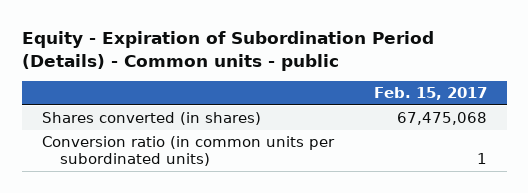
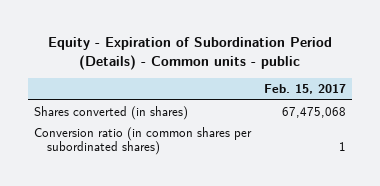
[41,136,335,167] Conversion ratio (in common units per subordinated units) -> [34,126,253,156] Conversion ratio (in common shares per subordinated shares)

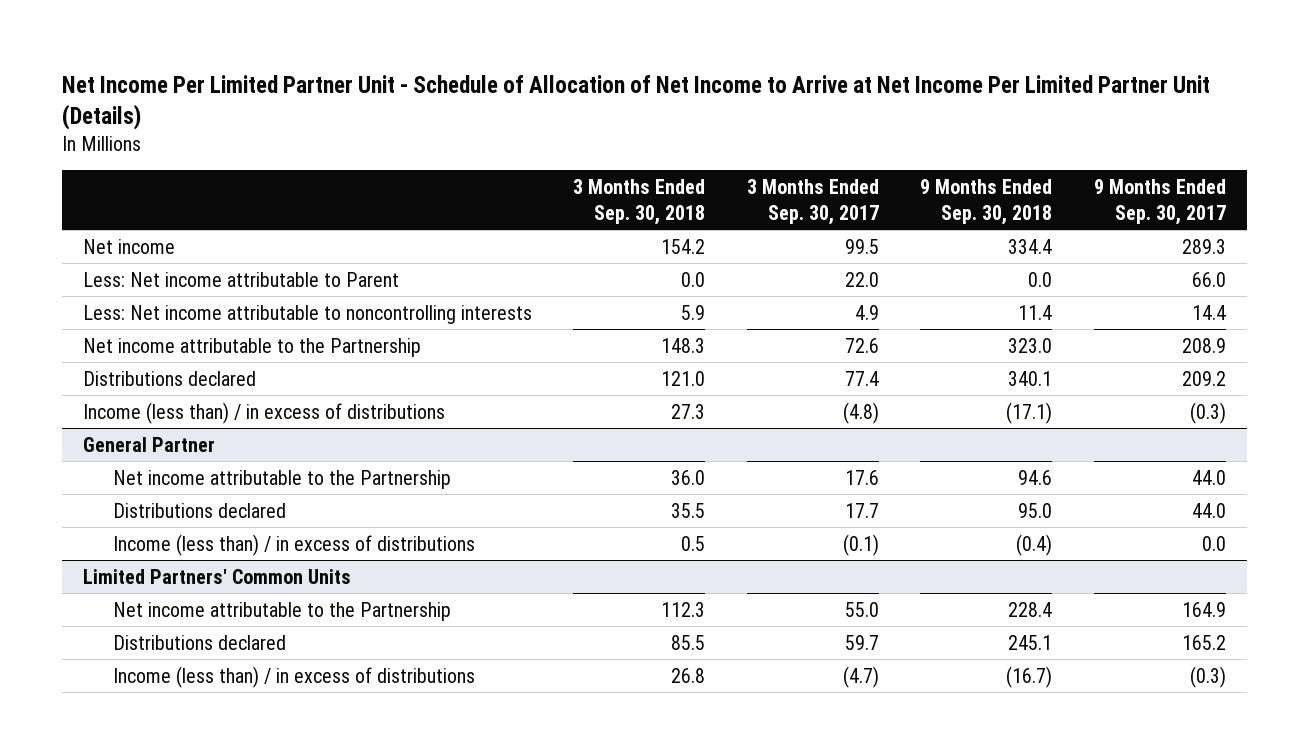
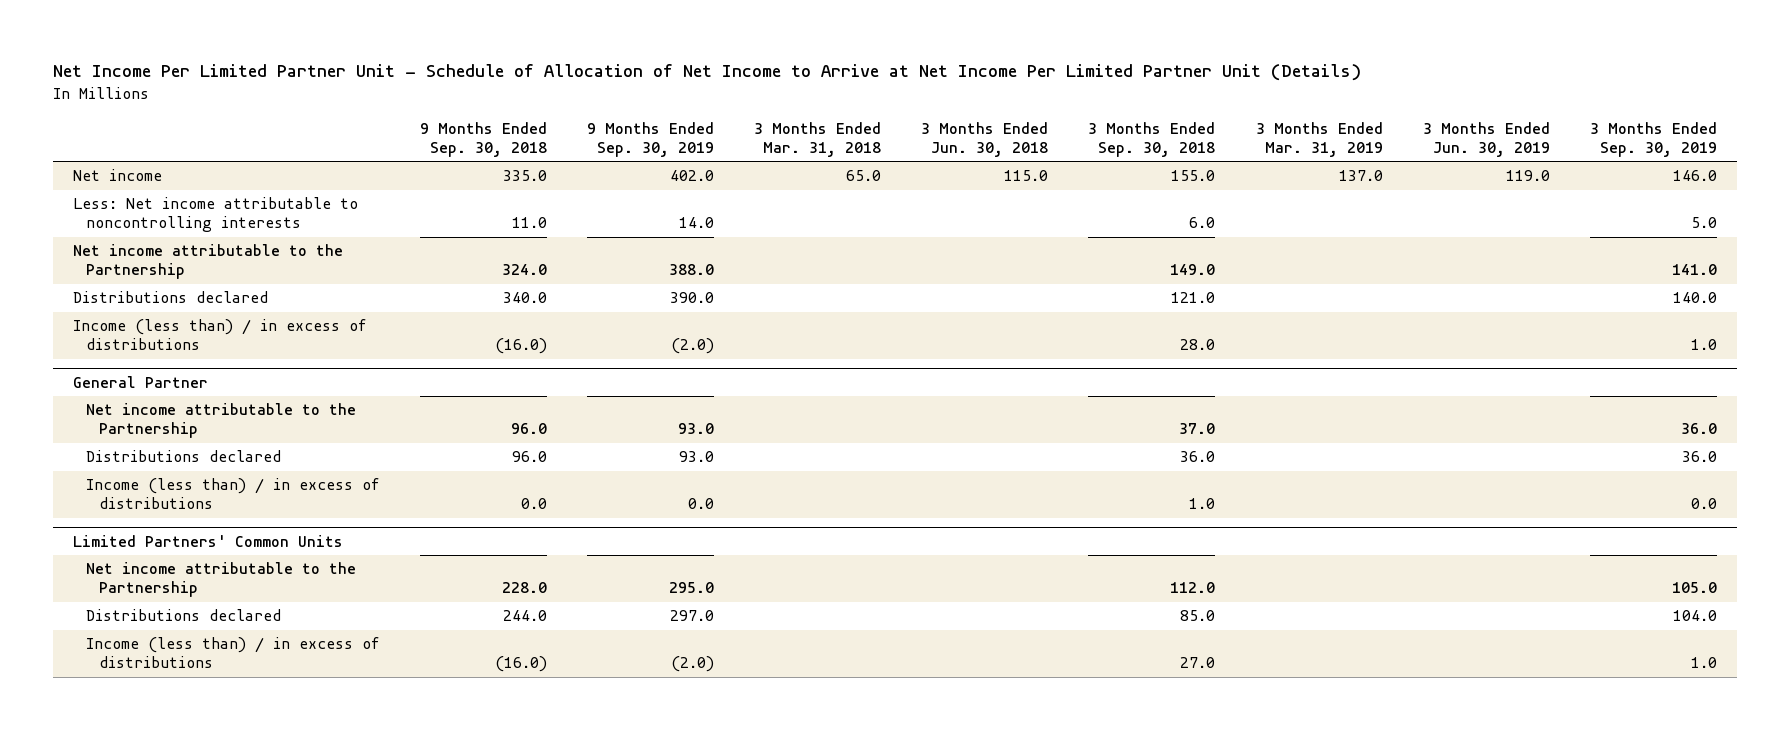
[746,179,879,225] 3 Months Ended Sep. 30, 2017 -> none
[1093,179,1226,225] 9 Months Ended Sep. 30, 2017 -> none
none -> [587,121,715,157] 9 Months Ended Sep. 30, 2019
none -> [754,121,882,157] 3 Months Ended Mar. 31, 2018
none -> [921,121,1049,157] 3 Months Ended Jun. 30, 2018
none -> [1255,121,1383,157] 3 Months Ended Mar. 31, 2019
none -> [1422,121,1550,157] 3 Months Ended Jun. 30, 2019
none -> [1589,121,1717,157] 3 Months Ended Sep. 30, 2019
[82,271,399,287] Less: Net income attributable to Parent -> none
[661,238,706,254] 154.2 -> [1171,170,1216,182] 155.0
[1008,238,1053,254] 334.4 -> [502,170,547,182] 335.0
[681,304,706,320] 5.9 -> [1189,217,1216,229] 6.0
[1018,304,1053,320] 11.4 -> [511,217,547,229] 11.0
[661,337,706,353] 148.3 -> [1170,264,1216,276] 149.0
[1008,337,1053,353] 323.0 -> [501,264,547,276] 324.0
[1008,370,1053,386] 340.1 -> [502,292,547,304] 340.0
[671,403,706,419] 27.3 -> [1180,339,1216,351] 28.0
[1006,401,1053,424] (17.1) -> [494,338,547,355] (16.0)
[671,469,706,485] 36.0 -> [1179,423,1216,435] 37.0
[1018,469,1053,485] 94.6 -> [510,423,547,435] 96.0
[671,502,706,518] 35.5 -> [1180,451,1216,463] 36.0
[1018,502,1053,518] 95.0 -> [511,451,547,463] 96.0
[681,535,706,551] 0.5 -> [1189,498,1216,510] 1.0
[1016,533,1053,556] (0.4) -> [520,498,547,510] 0.0
[661,601,706,617] 112.3 -> [1170,582,1216,594] 112.0
[1008,601,1053,617] 228.4 -> [501,582,547,594] 228.0
[671,634,706,650] 85.5 -> [1180,610,1216,622] 85.0
[1008,634,1053,650] 245.1 -> [502,610,547,622] 244.0
[671,667,706,683] 26.8 -> [1180,657,1216,669] 27.0
[1006,665,1053,688] (16.7) -> [494,656,547,673] (16.0)

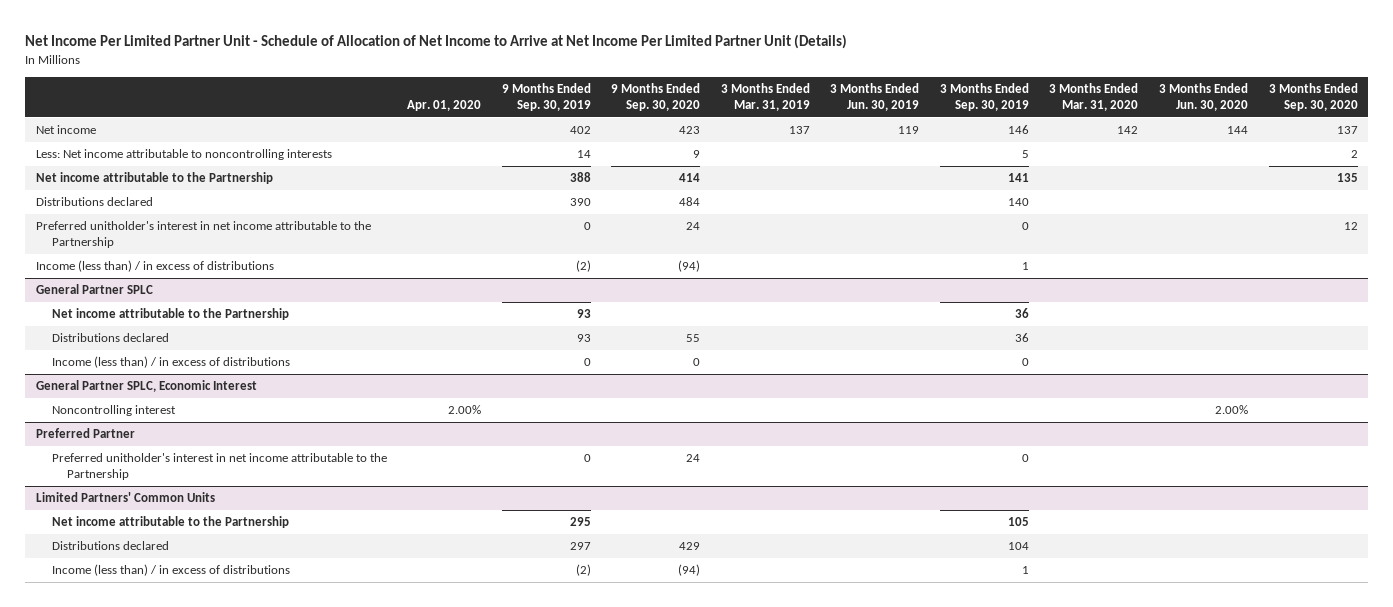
[419,121,547,157] 9 Months Ended Sep. 30, 2018 -> none
[754,121,882,157] 3 Months Ended Mar. 31, 2018 -> none
[921,121,1049,157] 3 Months Ended Jun. 30, 2018 -> none
[1088,121,1216,157] 3 Months Ended Sep. 30, 2018 -> none
none -> [407,100,482,112] Apr. 01, 2020
none -> [611,83,701,112] 9 Months Ended Sep. 30, 2020
none -> [1049,83,1139,112] 3 Months Ended Mar. 31, 2020
none -> [1159,83,1249,112] 3 Months Ended Jun. 30, 2020
none -> [1268,83,1358,112] 3 Months Ended Sep. 30, 2020
[670,170,715,182] 402.0 -> [569,126,591,135] 402
[1338,170,1383,182] 137.0 -> [788,126,810,135] 137
[1505,170,1550,182] 119.0 -> [898,126,920,135] 119
[1672,170,1717,182] 146.0 -> [1007,125,1029,135] 146
[679,217,715,229] 14.0 -> [576,150,591,159] 14
[1690,217,1717,229] 5.0 -> [1021,150,1029,159] 5
[669,264,715,276] 388.0 -> [569,172,591,183] 388
[1671,264,1717,276] 141.0 -> [1007,173,1029,183] 141
[670,292,715,304] 390.0 -> [569,198,591,207] 390
[1672,292,1717,304] 140.0 -> [1007,198,1029,207] 140
none -> [35,221,371,249] Preferred unitholder's interest in net income attributable to the Partnership
[671,338,715,355] (2.0) -> [575,260,591,273] (2)
[1690,339,1717,351] 1.0 -> [1021,262,1029,271] 1
[72,375,208,388] General Partner -> [35,284,153,295] General Partner SPLC
[678,423,715,435] 93.0 -> [576,309,591,319] 93
[1680,423,1717,435] 36.0 -> [1014,308,1029,319] 36
[679,451,715,463] 93.0 -> [576,334,591,343] 93
[1681,451,1717,463] 36.0 -> [1014,333,1029,343] 36
[688,498,715,510] 0.0 -> [583,358,591,367] 0
[1690,498,1717,510] 0.0 -> [1021,358,1029,367] 0
none -> [35,380,257,393] General Partner SPLC, Economic Interest
none -> [51,405,176,417] Noncontrolling interest
none -> [35,428,135,439] Preferred Partner
none -> [51,453,387,481] Preferred unitholder's interest in net income attributable to the Partnership
[669,582,715,594] 295.0 -> [569,517,591,527] 295
[1671,582,1717,594] 105.0 -> [1007,517,1029,527] 105
[670,610,715,622] 297.0 -> [569,542,591,551] 297
[1672,610,1717,622] 104.0 -> [1007,542,1029,551] 104
[671,656,715,673] (2.0) -> [575,564,591,577] (2)
[1690,657,1717,669] 1.0 -> [1021,566,1029,575] 1

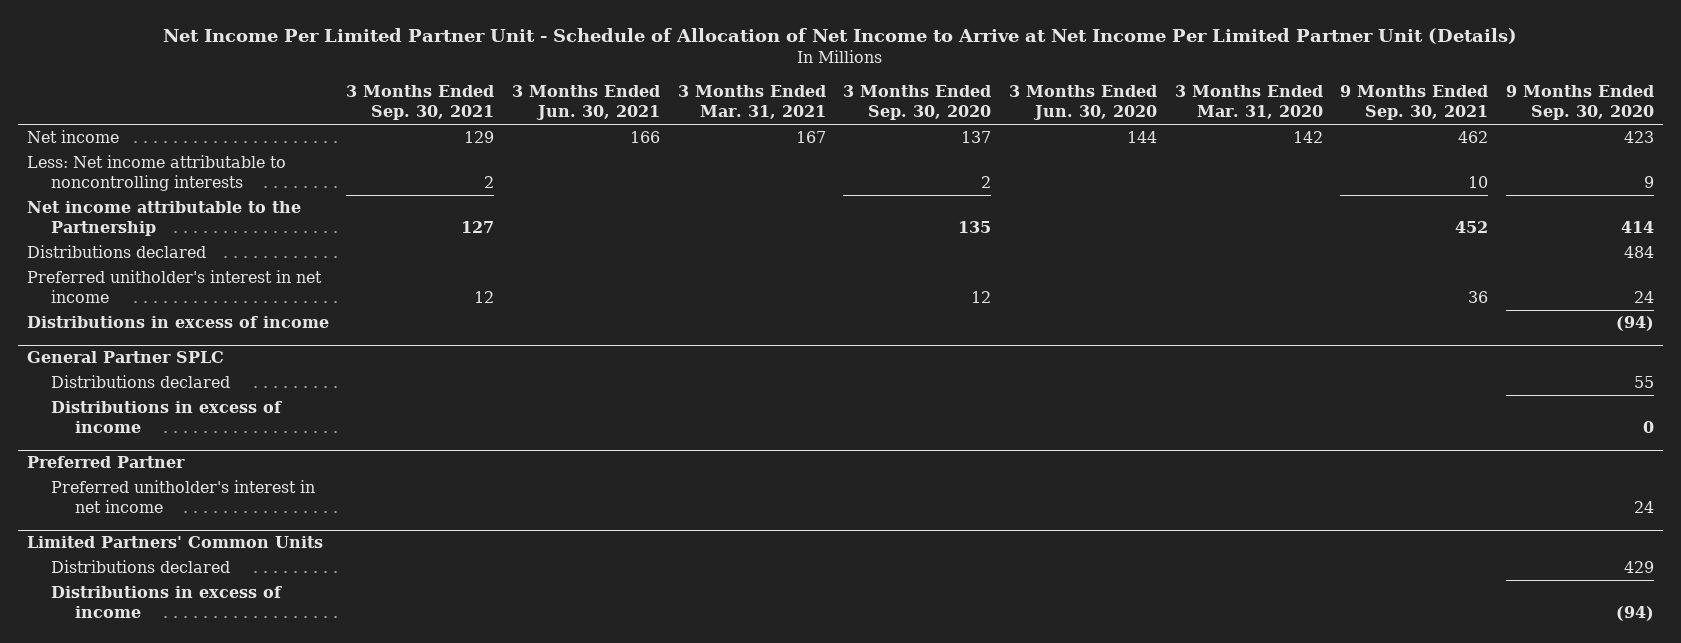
[407,100,482,112] Apr. 01, 2020 -> none
[501,83,591,112] 9 Months Ended Sep. 30, 2019 -> none
[720,83,810,112] 3 Months Ended Mar. 31, 2019 -> none
[830,83,920,112] 3 Months Ended Jun. 30, 2019 -> none
[939,83,1029,112] 3 Months Ended Sep. 30, 2019 -> none
none -> [346,85,495,121] 3 Months Ended Sep. 30, 2021
none -> [512,85,661,121] 3 Months Ended Jun. 30, 2021
none -> [677,85,826,120] 3 Months Ended Mar. 31, 2021
none -> [1340,85,1489,121] 9 Months Ended Sep. 30, 2021
[35,221,371,249] Preferred unitholder's interest in net income attributable to the Partnership -> [26,270,322,304] Preferred unitholder's interest in net income
[35,260,274,273] Income (less than) / in excess of distributions -> [26,316,329,329] Distributions in excess of income
[51,308,289,321] Net income attributable to the Partnership -> none
[35,380,257,393] General Partner SPLC, Economic Interest -> none
[51,405,176,417] Noncontrolling interest -> none
[51,356,290,369] Income (less than) / in excess of distributions -> [50,401,282,434] Distributions in excess of income
[51,453,387,481] Preferred unitholder's interest in net income attributable to the Partnership -> [50,480,315,514] Preferred unitholder's interest in net income
[51,516,289,529] Net income attributable to the Partnership -> none
[51,564,290,577] Income (less than) / in excess of distributions -> [50,586,282,619] Distributions in excess of income

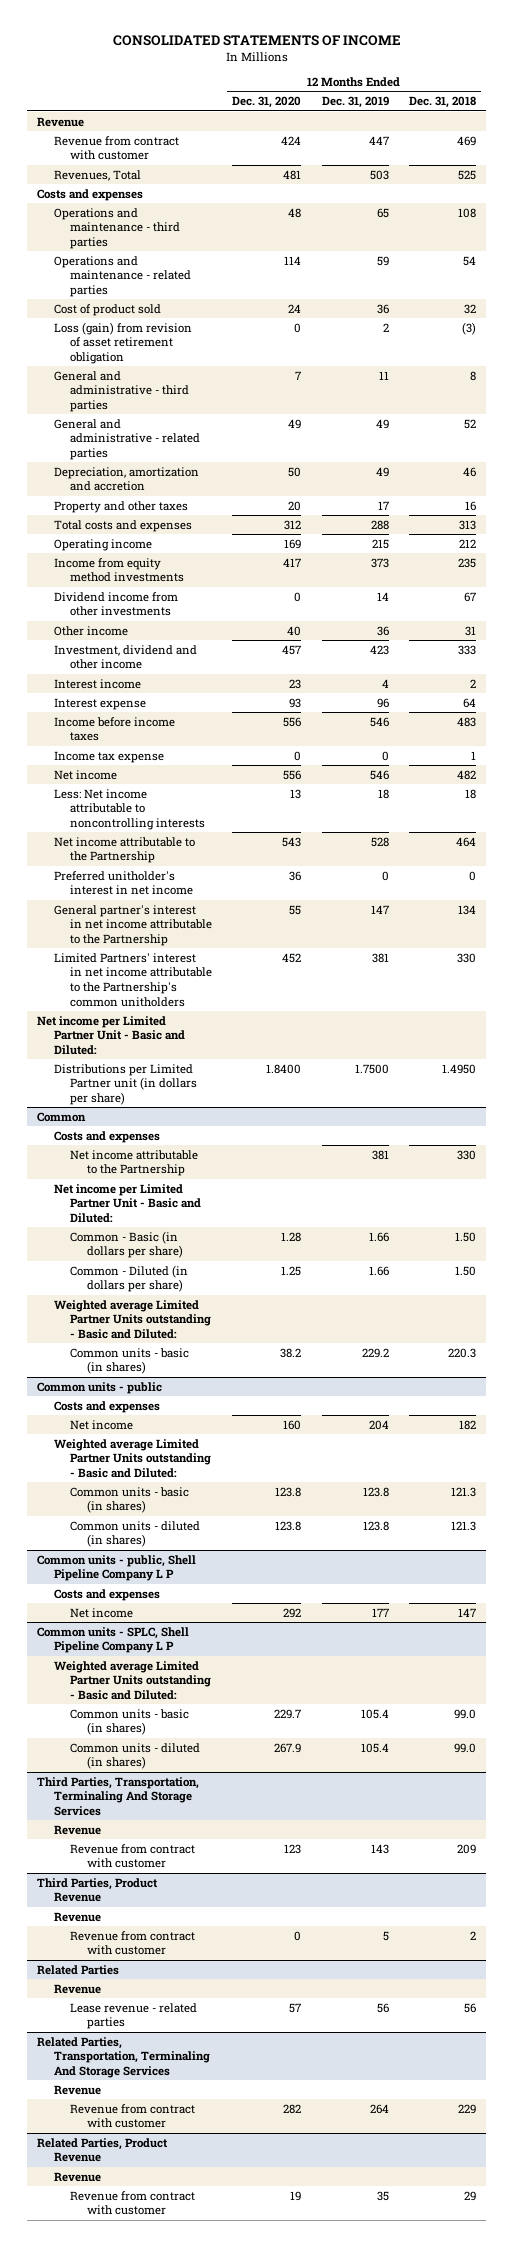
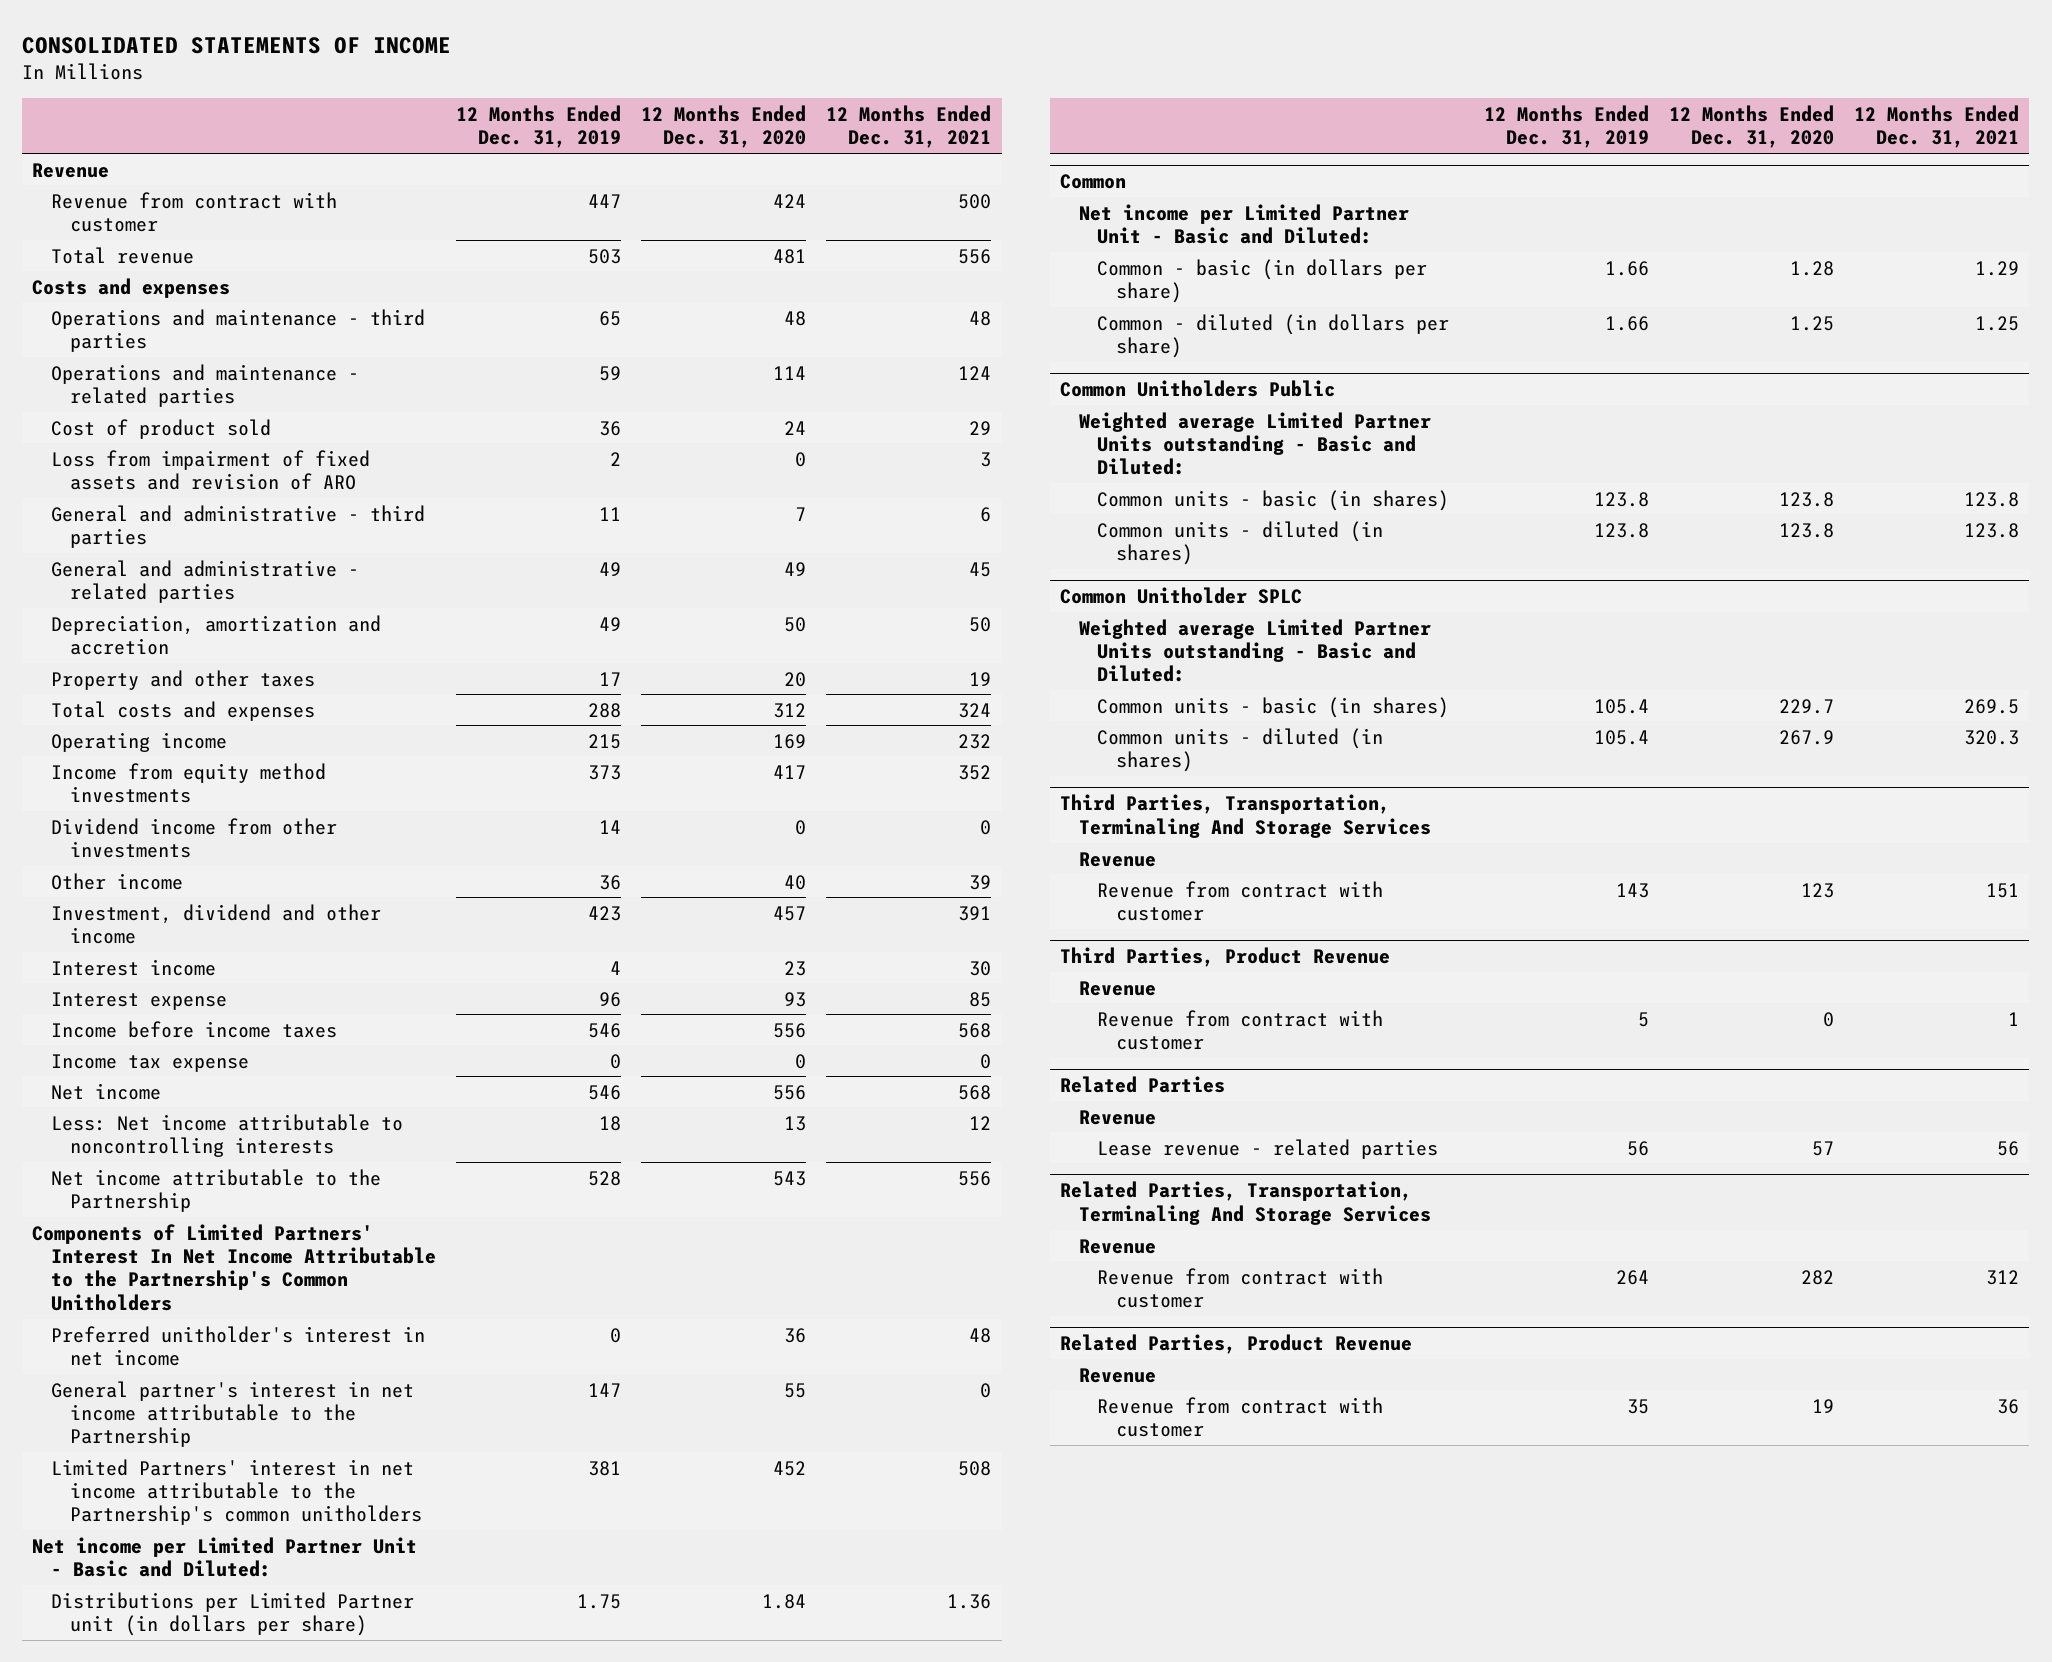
[409,96,477,109] Dec. 31, 2018 -> none
none -> [826,104,992,149] 12 Months Ended Dec. 31, 2021
[53,169,141,181] Revenues, Total -> [51,246,195,264] Total revenue
[53,321,192,364] Loss (gain) from revision of asset retirement obligation -> [51,449,371,490] Loss from impairment of fixed assets and revision of ARO
none -> [32,1223,437,1311] Components of Limited Partners' Interest In Net Income Attributable to the Partnership's Common Unitholders
[266,1063,302,1074] 1.8400 -> [762,1593,807,1609] 1.84
[354,1063,389,1074] 1.7500 -> [577,1593,622,1609] 1.75
[53,1130,160,1143] Costs and expenses -> none
[70,1149,199,1177] Net income attributable to the Partnership -> none
[53,1299,212,1339] Weighted average Limited Partner Units outstanding - Basic and Diluted: -> none
[70,1347,190,1375] Common units - basic (in shares) -> none
[53,1400,160,1413] Costs and expenses -> none
[70,1419,134,1430] Net income -> none
[70,1230,183,1259] Common - Basic (in dollars per share) -> [1097,258,1428,303] Common - basic (in dollars per share)
[70,1264,189,1293] Common - Diluted (in dollars per share) -> [1097,313,1450,358] Common - diluted (in dollars per share)
[37,1381,163,1394] Common units - public -> [1060,380,1336,398] Common Unitholders Public
[37,1554,197,1582] Common units - public, Shell Pipeline Company L P -> none
[53,1588,160,1601] Costs and expenses -> none
[70,1607,134,1618] Net income -> none
[37,1626,190,1654] Common units - SPLC, Shell Pipeline Company L P -> none
none -> [1060,587,1303,605] Common Unitholder SPLC

